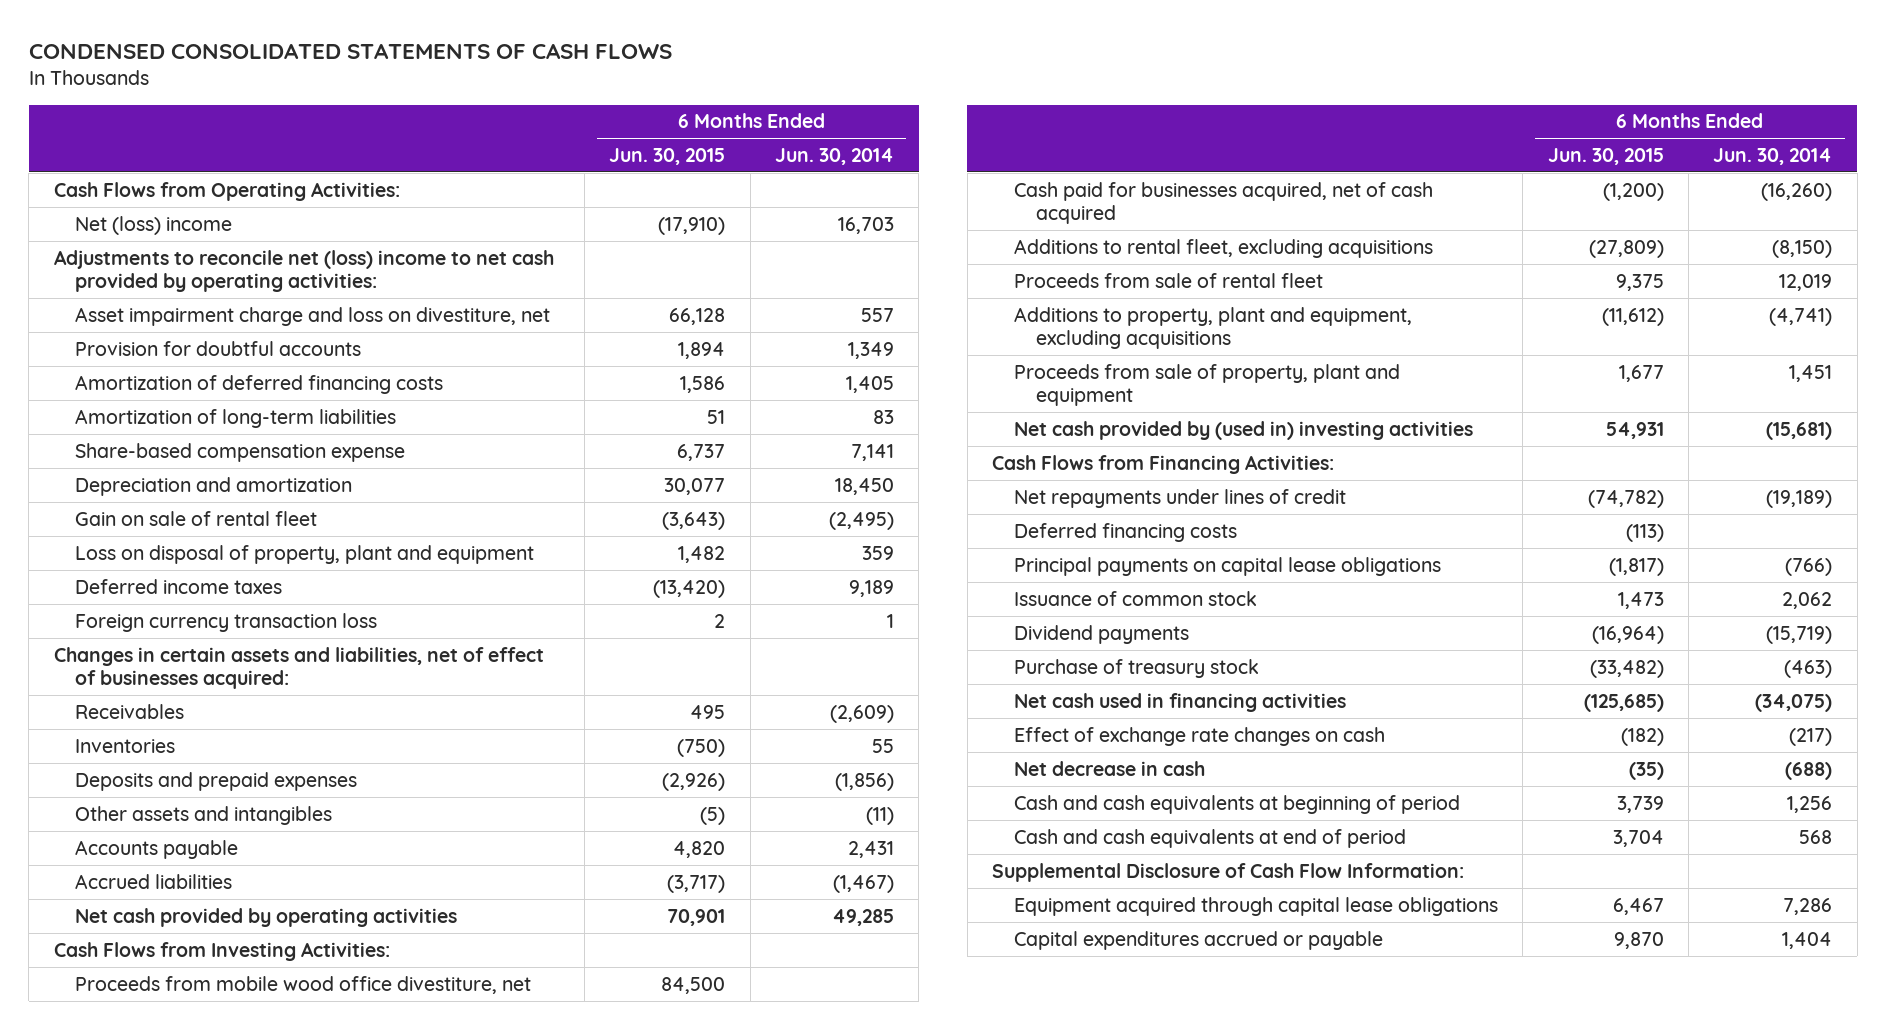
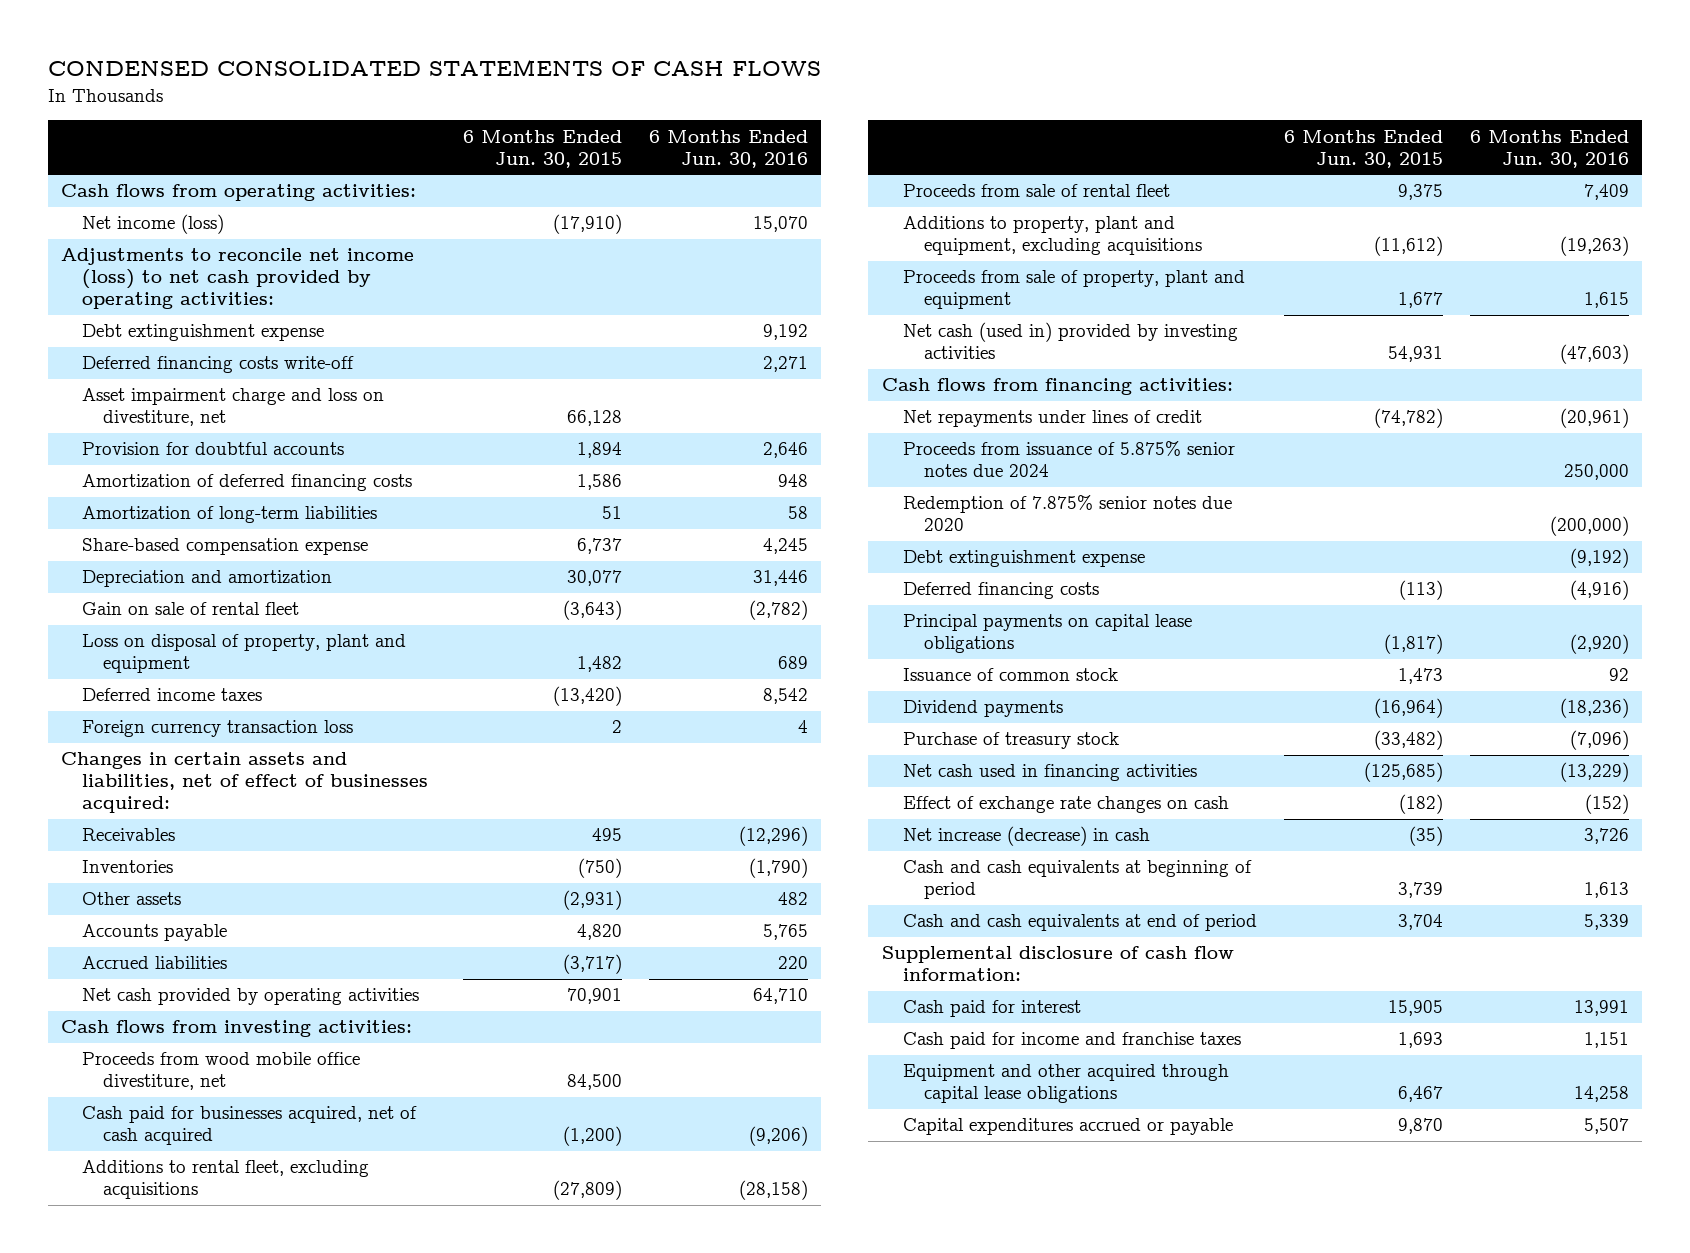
[774,147,894,165] Jun. 30, 2014 -> none
none -> [649,129,809,168] 6 Months Ended Jun. 30, 2016
[53,181,400,201] Cash Flows from Operating Activities: -> [60,184,416,202] Cash flows from operating activities:
[75,215,233,235] Net (loss) income -> [82,214,225,235] Net income (loss)
[53,249,554,293] Adjustments to reconcile net (loss) income to net cash provided by operating activities: -> [60,248,414,310] Adjustments to reconcile net income (loss) to net cash provided by operating activities:
none -> [82,324,325,342] Debt extinguishment expense
none -> [82,356,355,374] Deferred financing costs write-off
[75,771,358,791] Deposits and prepaid expenses -> none
[75,805,333,825] Other assets and intangibles -> [82,892,182,906] Other assets
[700,806,726,825] (5) -> [563,890,623,911] (2,931)
[53,941,390,961] Cash Flows from Investing Activities: -> [60,1020,412,1038] Cash flows from investing activities:
[75,975,532,994] Proceeds from mobile wood office divestiture, net -> [82,1052,361,1091] Proceeds from wood mobile office divestiture, net
[1013,420,1473,440] Net cash provided by (used in) investing activities -> [902,322,1238,360] Net cash (used in) provided by investing activities
[992,454,1335,474] Cash Flows from Financing Activities: -> [881,378,1233,396] Cash flows from financing activities:
none -> [902,441,1235,478] Proceeds from issuance of 5.875% senior notes due 2024
none -> [902,495,1232,532] Redemption of 7.875% senior notes due 2020
none -> [902,550,1145,568] Debt extinguishment expense
[1013,760,1205,776] Net decrease in cash -> [902,826,1150,847] Net increase (decrease) in cash
[992,862,1465,882] Supplemental Disclosure of Cash Flow Information: -> [881,946,1234,982] Supplemental disclosure of cash flow information:
none -> [902,1000,1081,1018] Cash paid for interest
none -> [902,1032,1241,1050] Cash paid for income and franchise taxes
[1013,896,1498,916] Equipment acquired through capital lease obligations -> [902,1064,1229,1104] Equipment and other acquired through capital lease obligations

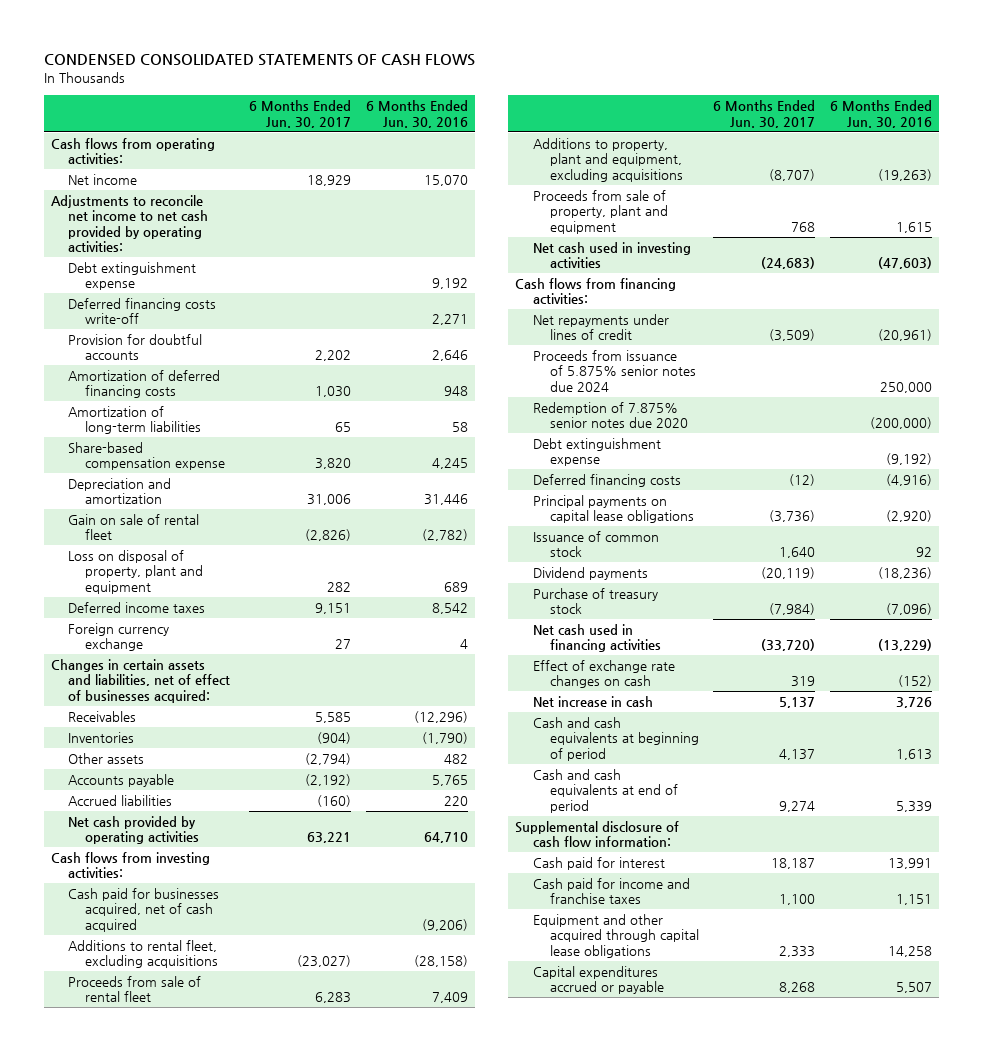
[463,129,623,168] 6 Months Ended Jun. 30, 2015 -> none
none -> [249,100,352,128] 6 Months Ended Jun. 30, 2017
[82,214,225,235] Net income (loss) -> [68,174,138,186] Net income
[60,248,414,310] Adjustments to reconcile net income (loss) to net cash provided by operating activities: -> [51,195,209,252] Adjustments to reconcile net income to net cash provided by operating activities:
[82,388,385,427] Asset impairment charge and loss on divestiture, net -> none
[82,720,354,738] Foreign currency transaction loss -> none
none -> [68,623,170,652] Foreign currency exchange
[82,1052,361,1091] Proceeds from wood mobile office divestiture, net -> none
[902,322,1238,360] Net cash (used in) provided by investing activities -> [532,242,691,269] Net cash used in investing activities
[902,826,1150,847] Net increase (decrease) in cash -> [532,696,653,708] Net increase in cash

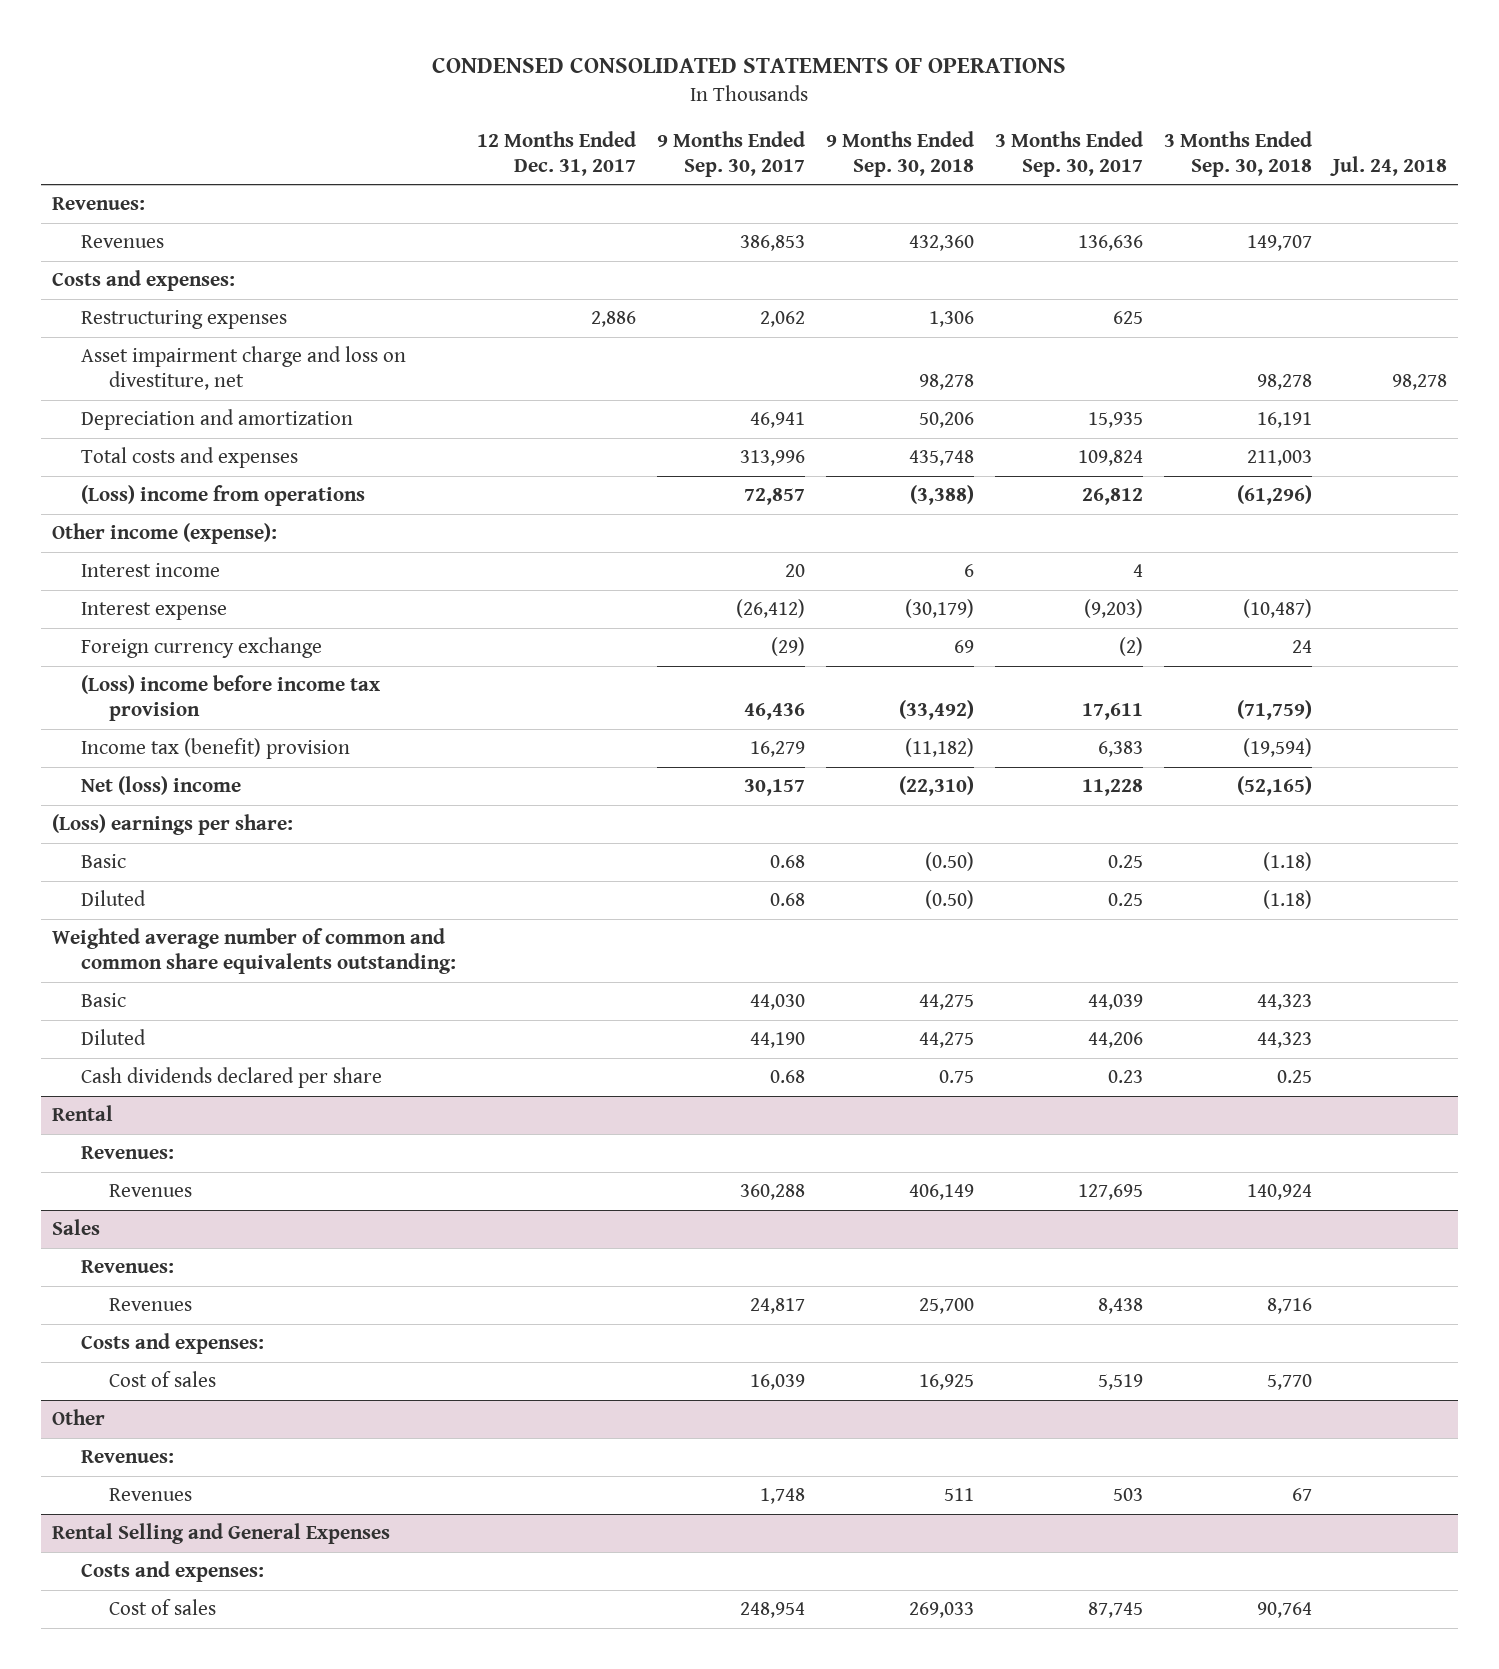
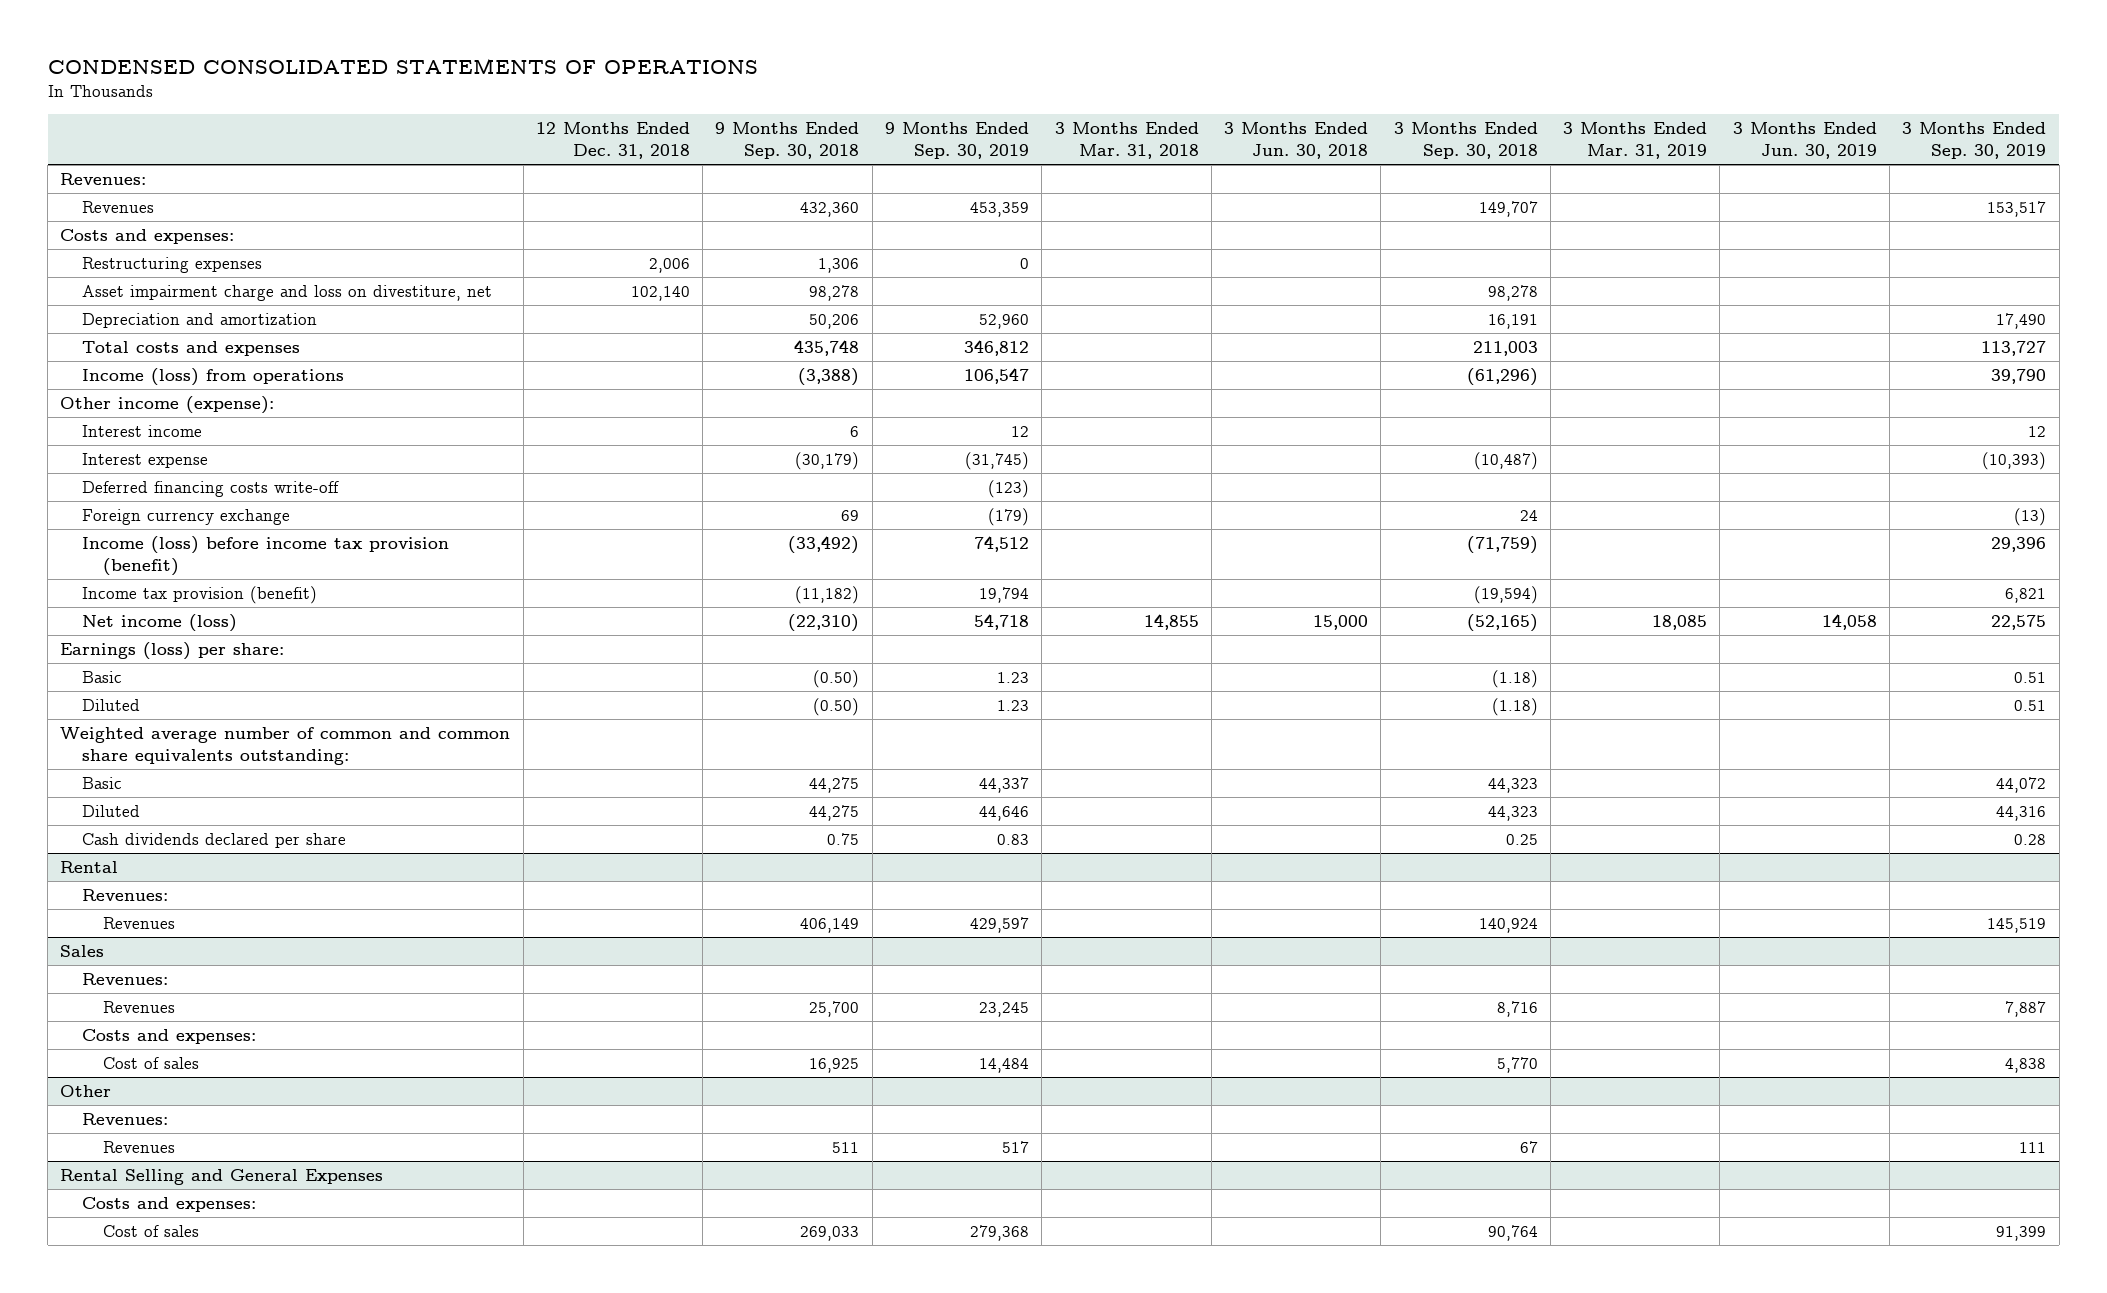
[476,130,636,176] 12 Months Ended Dec. 31, 2017 -> none
[656,130,805,177] 9 Months Ended Sep. 30, 2017 -> none
[994,130,1143,177] 3 Months Ended Sep. 30, 2017 -> none
[1330,155,1448,176] Jul. 24, 2018 -> none
none -> [535,122,690,160] 12 Months Ended Dec. 31, 2018
none -> [884,122,1029,160] 9 Months Ended Sep. 30, 2019
none -> [1054,122,1199,160] 3 Months Ended Mar. 31, 2018
none -> [1224,122,1369,160] 3 Months Ended Jun. 30, 2018
none -> [1563,122,1708,160] 3 Months Ended Mar. 31, 2019
none -> [1732,122,1877,160] 3 Months Ended Jun. 30, 2019
none -> [1902,122,2047,160] 3 Months Ended Sep. 30, 2019
[80,485,365,507] (Loss) income from operations -> [81,367,344,386] Income (loss) from operations
none -> [81,480,339,497] Deferred financing costs write-off
[80,675,380,722] (Loss) income before income tax provision -> [81,535,449,576] Income (loss) before income tax provision (benefit)
[80,738,350,760] Income tax (benefit) provision -> [81,585,317,604] Income tax provision (benefit)
[80,776,241,796] Net (loss) income -> [81,613,237,632] Net income (loss)
[51,814,293,836] (Loss) earnings per share: -> [60,641,285,660] Earnings (loss) per share:

